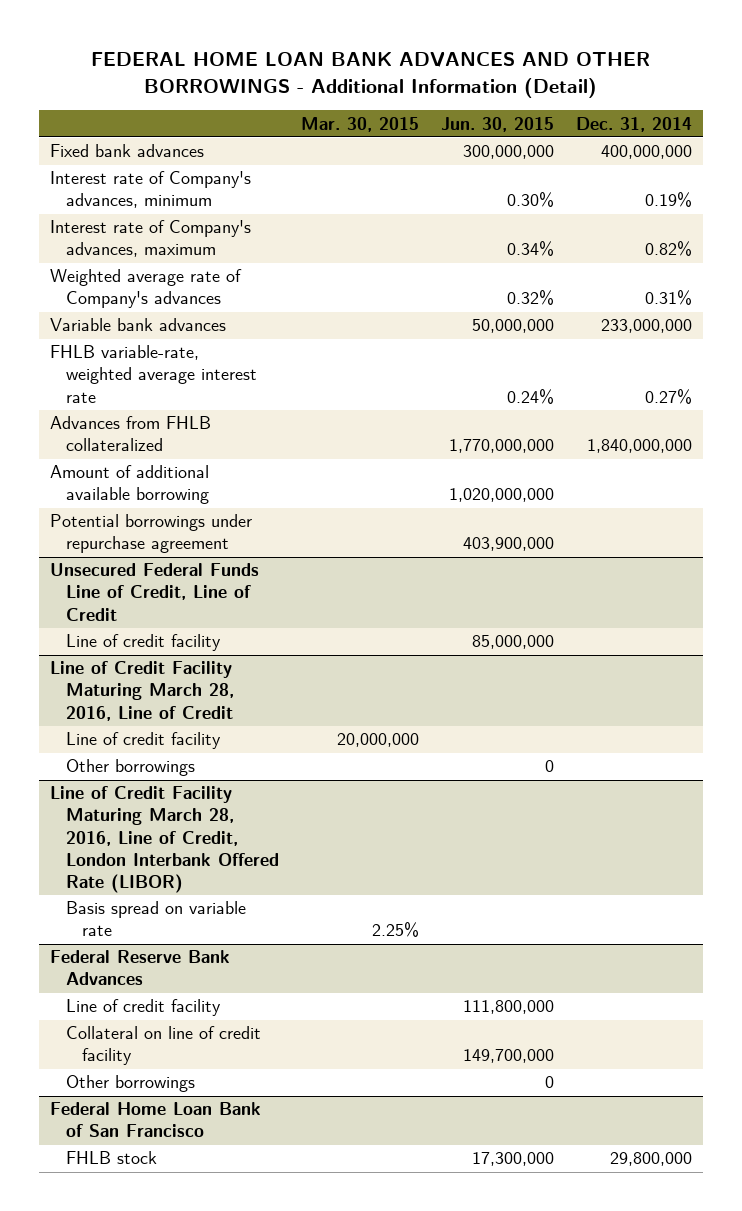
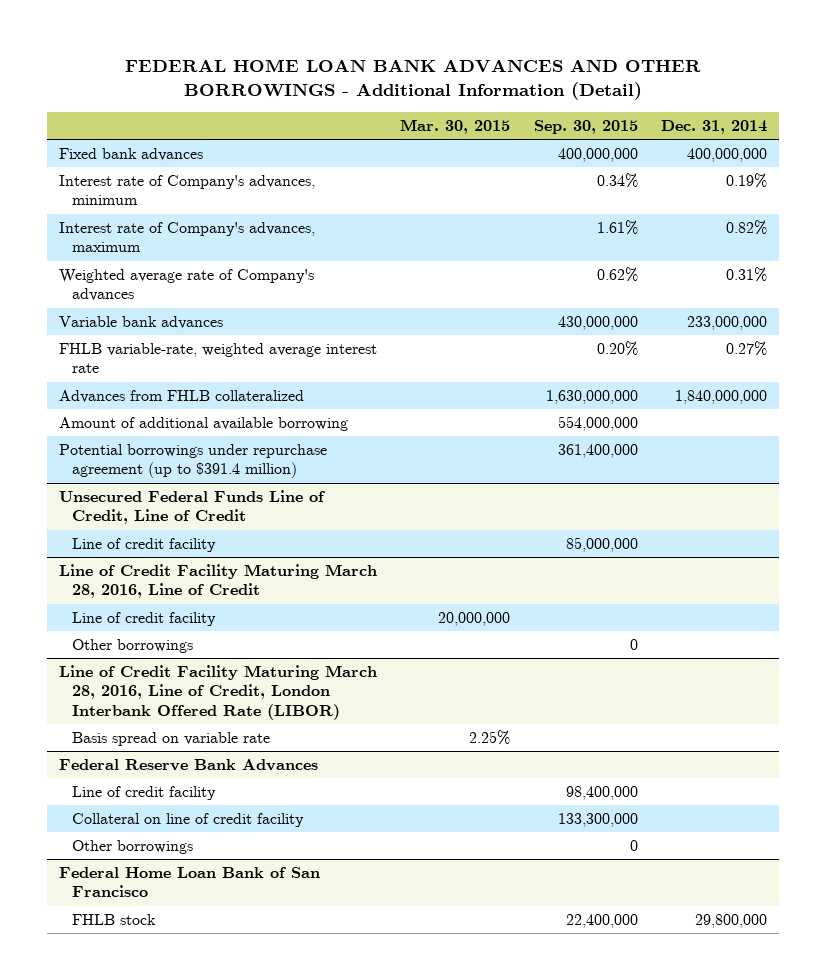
[440,116,554,132] Jun. 30, 2015 -> none
none -> [533,119,638,134] Sep. 30, 2015
[50,514,253,554] Potential borrowings under repurchase agreement -> [59,444,328,479] Potential borrowings under repurchase agreement (up to $391.4 million)

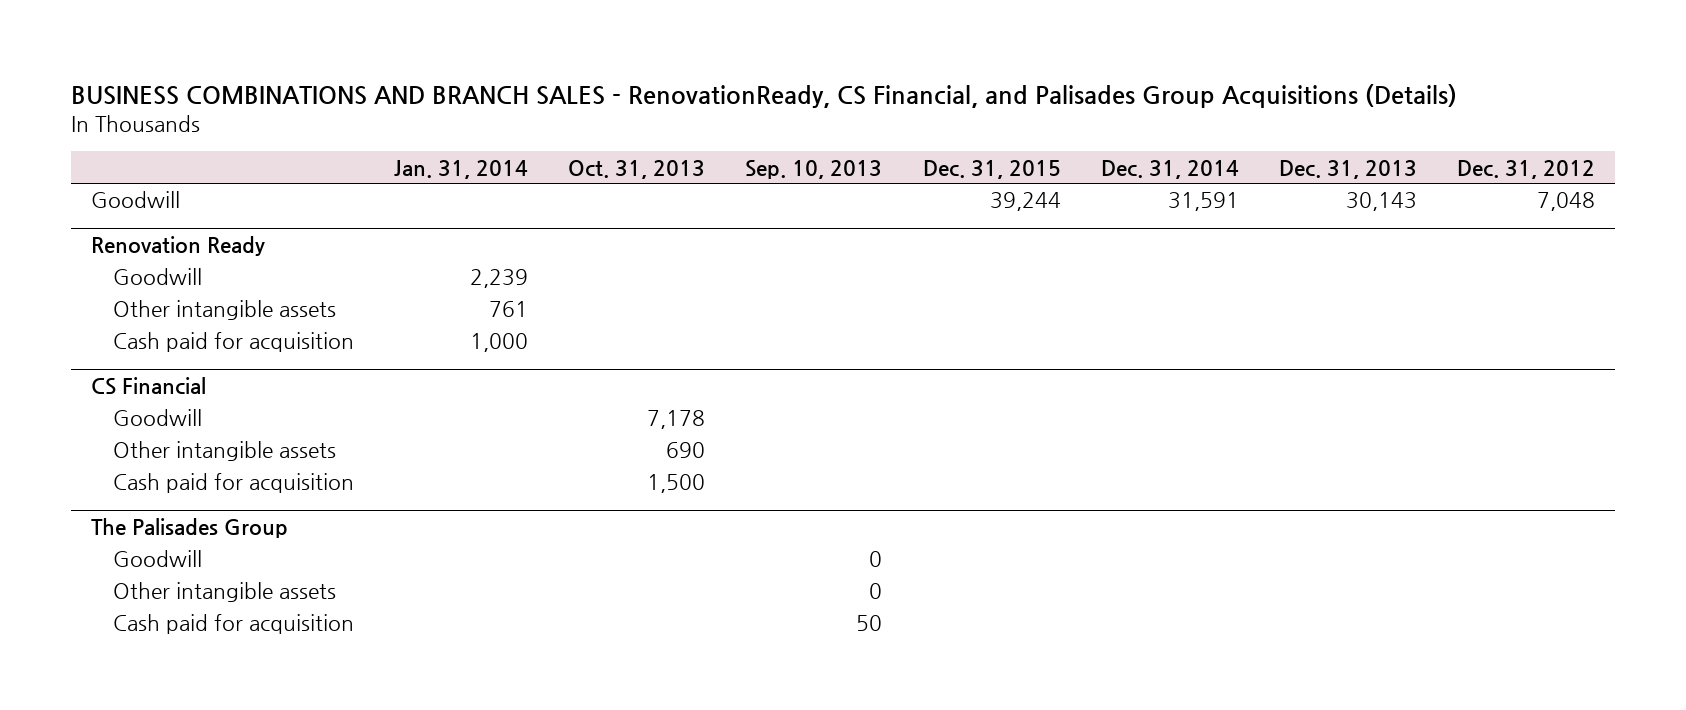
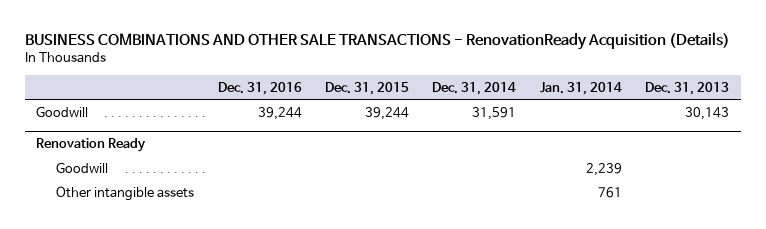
[70,83,1457,108] BUSINESS COMBINATIONS AND BRANCH SALES - RenovationReady, CS Financial, and Palisades Group Acquisitions (Details) -> [24,31,730,50] BUSINESS COMBINATIONS AND OTHER SALE TRANSACTIONS - RenovationReady Acquisition (Details)
[568,159,706,179] Oct. 31, 2013 -> none
[745,159,883,179] Sep. 10, 2013 -> none
[1456,159,1595,179] Dec. 31, 2012 -> none
none -> [217,81,302,95] Dec. 31, 2016
[113,332,355,353] Cash paid for acquisition -> none
[90,377,206,396] CS Financial -> none
[113,409,203,427] Goodwill -> none
[113,441,337,462] Other intangible assets -> none
[113,473,355,494] Cash paid for acquisition -> none
[90,518,288,539] The Palisades Group -> none
[113,550,203,568] Goodwill -> none
[113,582,337,603] Other intangible assets -> none
[113,614,355,635] Cash paid for acquisition -> none

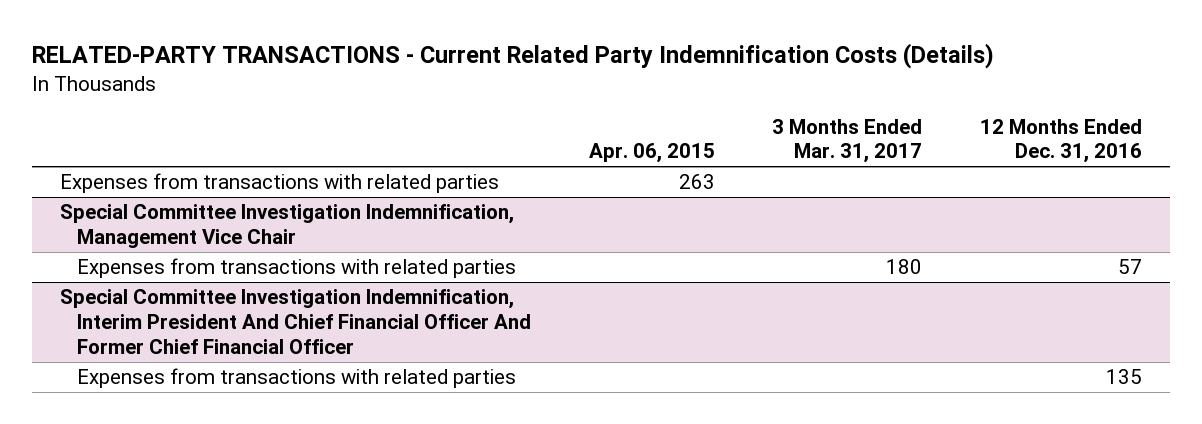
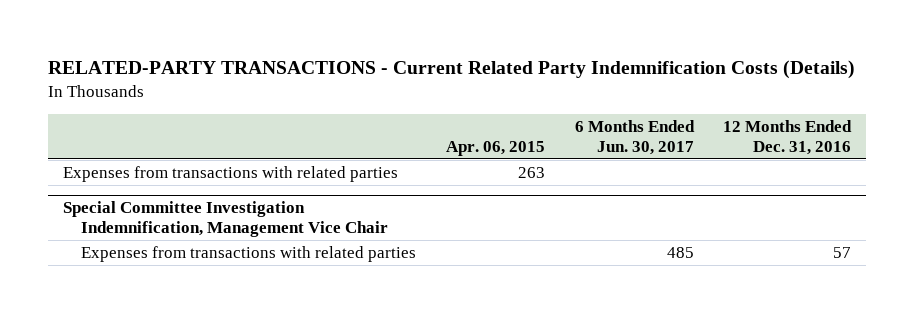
[772,118,923,164] 3 Months Ended Mar. 31, 2017 -> none
none -> [574,119,695,156] 6 Months Ended Jun. 30, 2017
[60,289,532,354] Special Committee Investigation Indemnification, Interim President And Chief Financial Officer And Former Chief Financial Officer -> none
[77,368,517,389] Expenses from transactions with related parties -> none

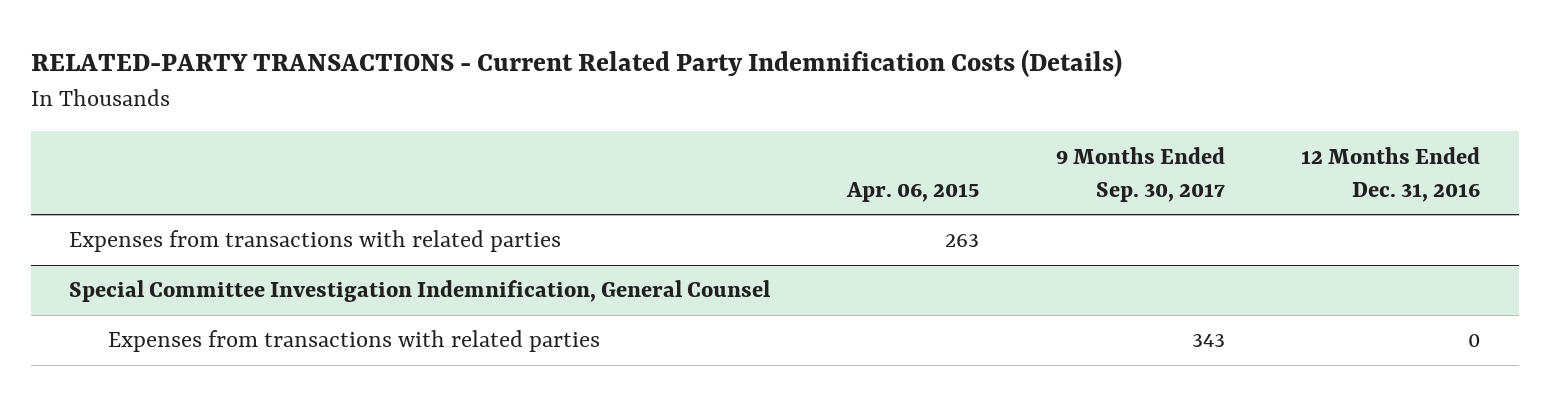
[574,119,695,156] 6 Months Ended Jun. 30, 2017 -> none
none -> [1055,146,1225,202] 9 Months Ended Sep. 30, 2017
[63,200,389,238] Special Committee Investigation Indemnification, Management Vice Chair -> none
[81,245,417,262] Expenses from transactions with related parties -> none
none -> [69,280,771,303] Special Committee Investigation Indemnification, General Counsel
none -> [108,330,601,353] Expenses from transactions with related parties

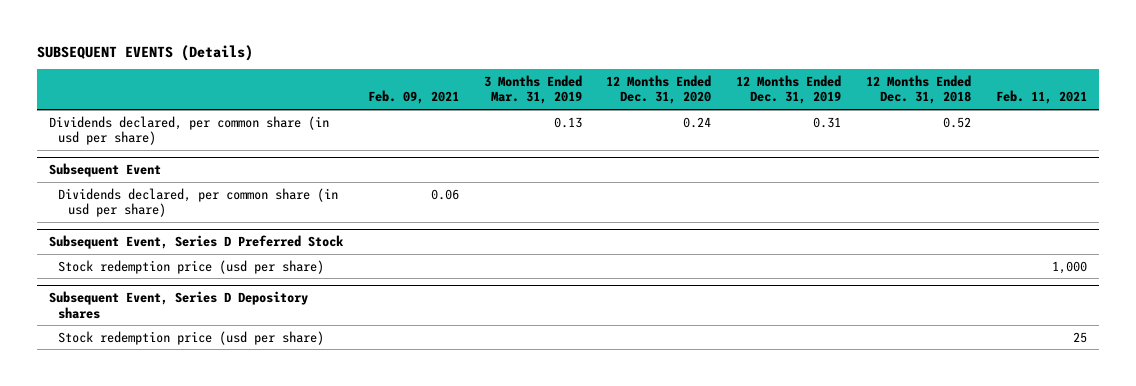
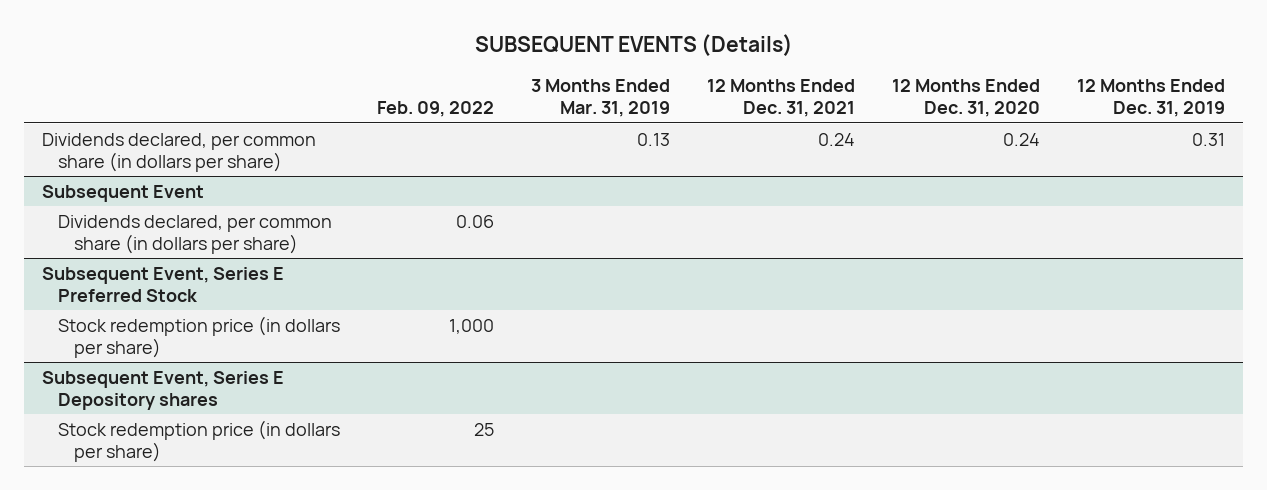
[367,90,459,105] Feb. 09, 2021 -> none
[865,74,971,105] 12 Months Ended Dec. 31, 2018 -> none
[995,90,1087,105] Feb. 11, 2021 -> none
none -> [377,101,495,118] Feb. 09, 2022
none -> [706,78,855,118] 12 Months Ended Dec. 31, 2021
[49,115,330,145] Dividends declared, per common share (in usd per share) -> [42,132,317,173] Dividends declared, per common share (in dollars per share)
[58,187,339,217] Dividends declared, per common share (in usd per share) -> [58,214,333,255] Dividends declared, per common share (in dollars per share)
[49,235,345,250] Subsequent Event, Series D Preferred Stock -> [42,266,285,303] Subsequent Event, Series E Preferred Stock
[58,259,325,274] Stock redemption price (usd per share) -> [58,315,341,359] Stock redemption price (in dollars per share)
[49,291,309,319] Subsequent Event, Series D Depository shares -> [42,370,285,411] Subsequent Event, Series E Depository shares
[58,330,325,345] Stock redemption price (usd per share) -> [58,419,341,463] Stock redemption price (in dollars per share)

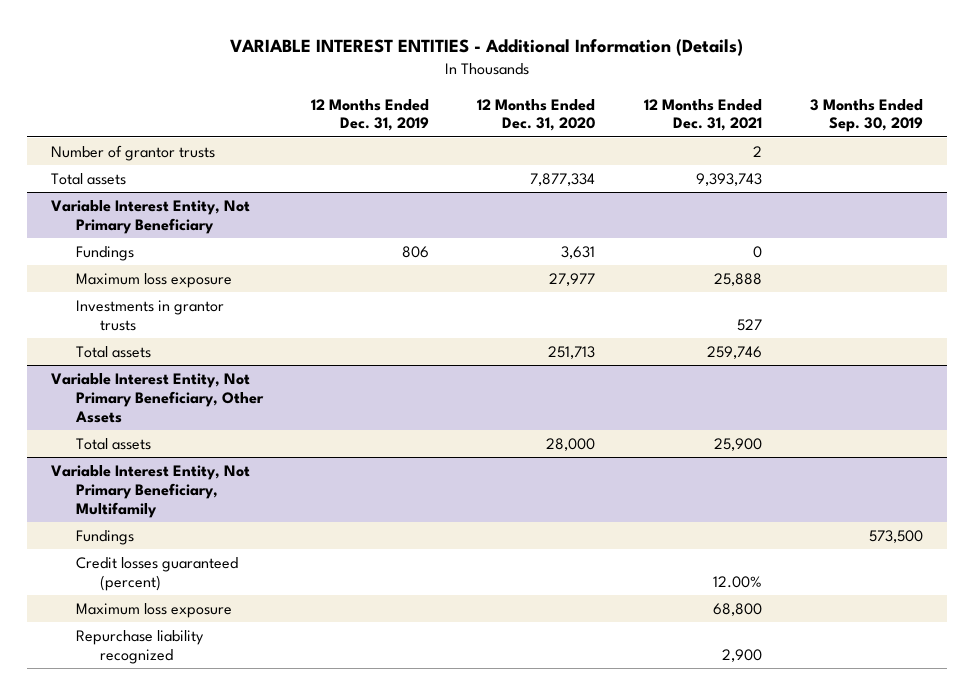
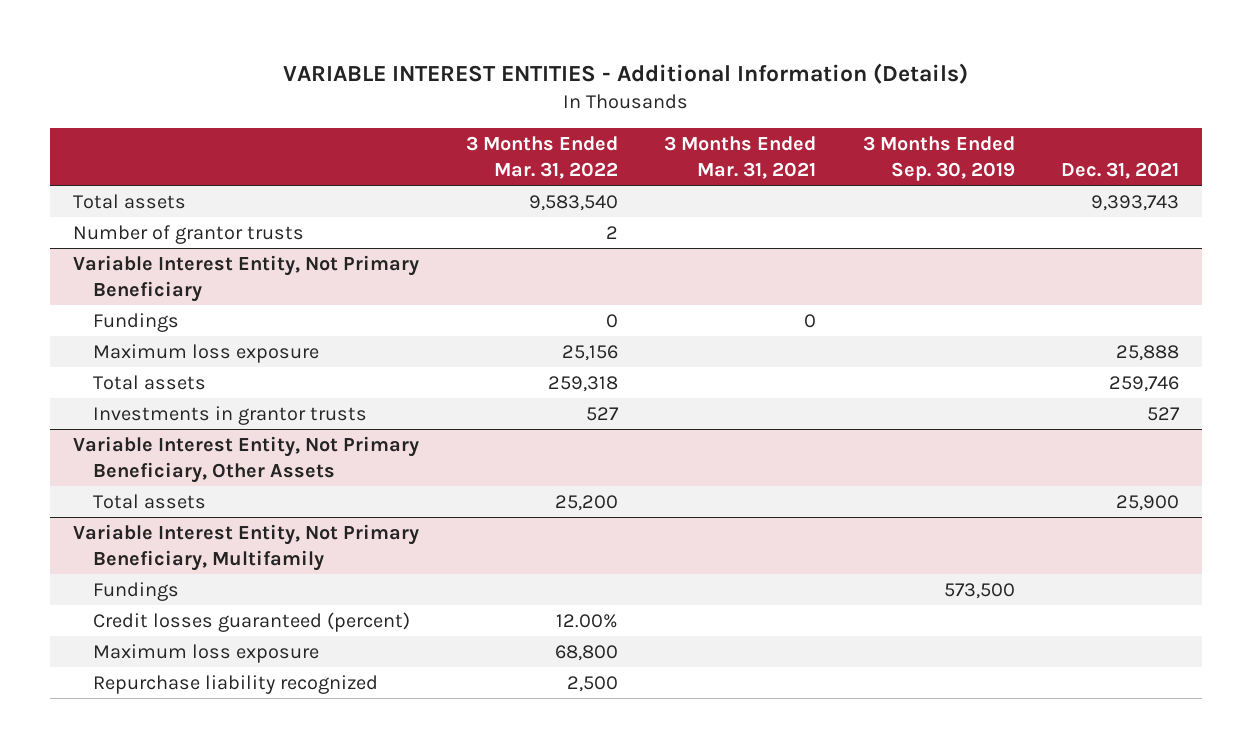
[310,98,429,132] 12 Months Ended Dec. 31, 2019 -> none
[477,98,596,132] 12 Months Ended Dec. 31, 2020 -> none
[643,98,762,132] 12 Months Ended Dec. 31, 2021 -> none
none -> [465,136,618,179] 3 Months Ended Mar. 31, 2022
none -> [664,136,817,179] 3 Months Ended Mar. 31, 2021
none -> [1061,161,1180,179] Dec. 31, 2021
[51,144,216,161] Number of grantor trusts -> [73,224,305,244] Number of grantor trusts
[75,299,224,331] Investments in grantor trusts -> [92,405,367,425] Investments in grantor trusts

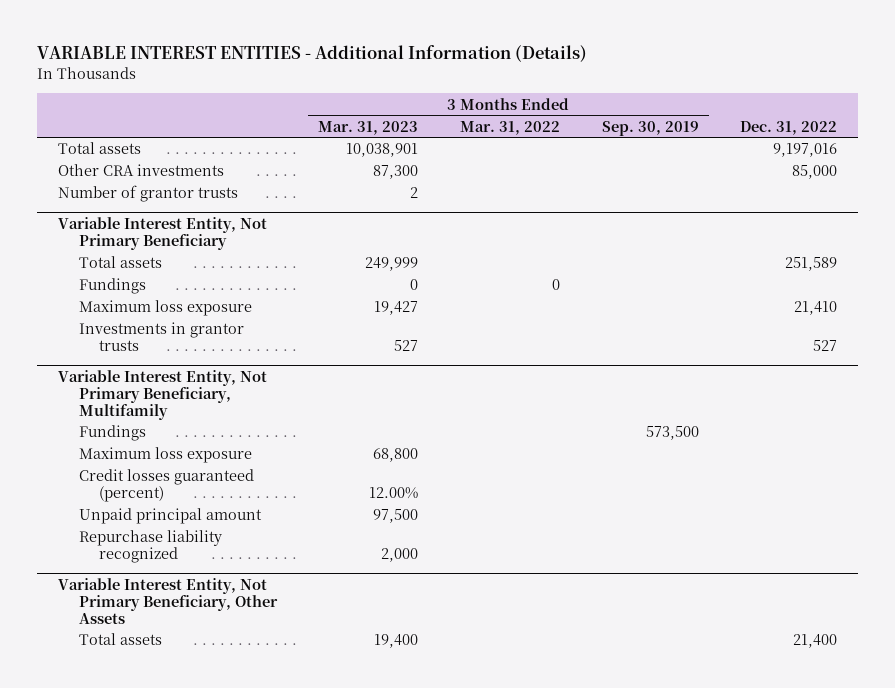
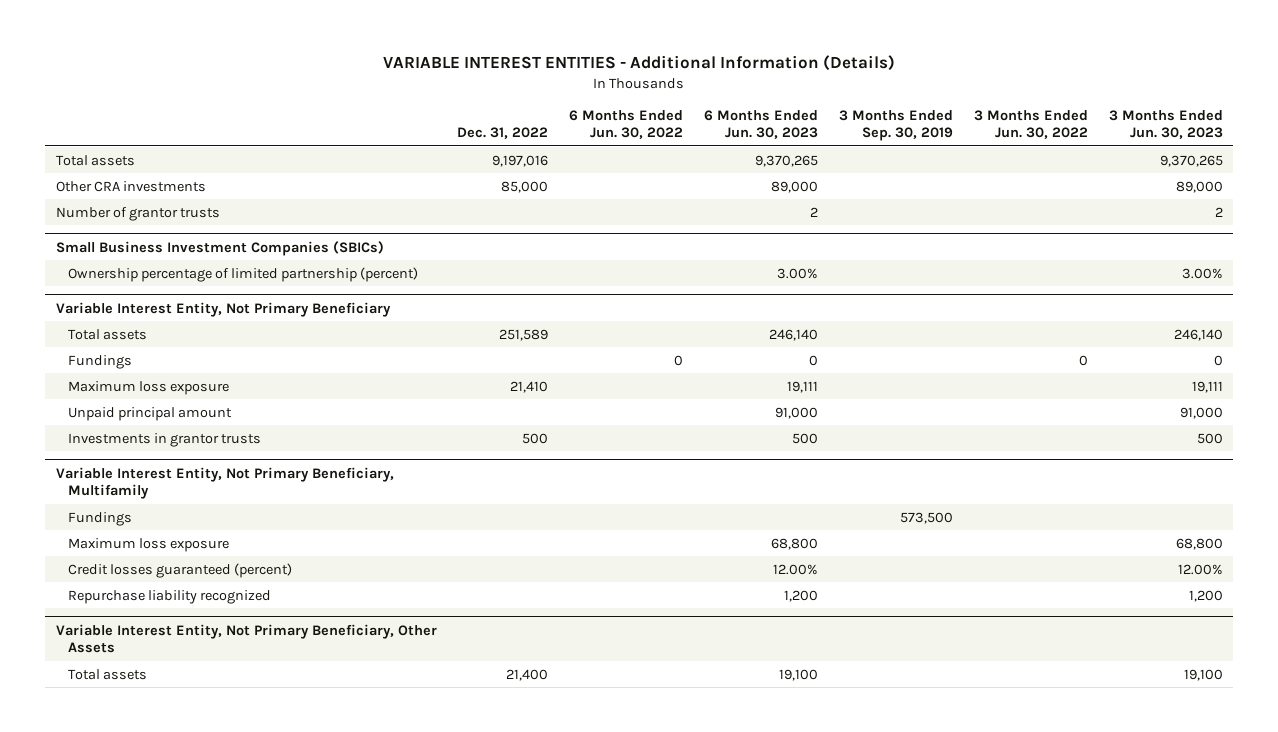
[318,120,419,135] Mar. 31, 2023 -> none
[459,120,560,135] Mar. 31, 2022 -> none
none -> [569,109,684,140] 6 Months Ended Jun. 30, 2022
none -> [704,109,819,140] 6 Months Ended Jun. 30, 2023
none -> [973,109,1088,140] 3 Months Ended Jun. 30, 2022
none -> [1108,109,1223,140] 3 Months Ended Jun. 30, 2023
none -> [55,240,384,256] Small Business Investment Companies (SBICs)
none -> [67,266,418,282] Ownership percentage of limited partnership (percent)
none -> [67,406,232,421] Unpaid principal amount
[813,340,838,352] 527 -> [522,432,549,444] 500
[78,508,262,525] Unpaid principal amount -> none

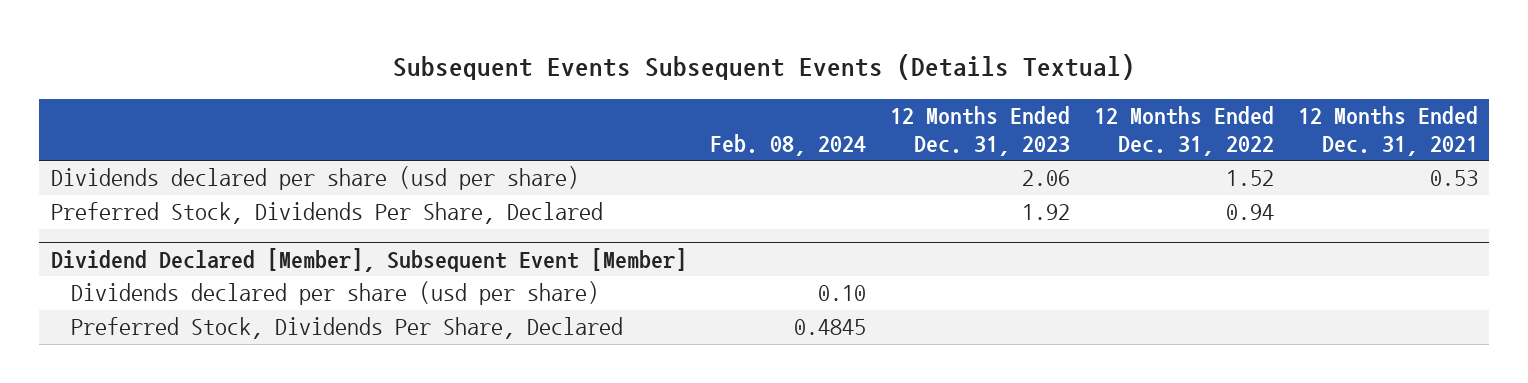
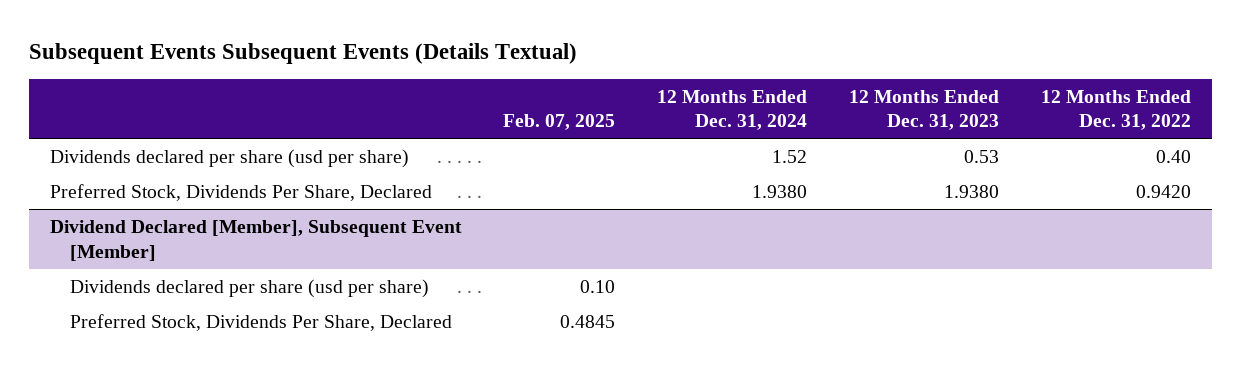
[710,133,867,156] Feb. 08, 2024 -> none
[1297,105,1478,156] 12 Months Ended Dec. 31, 2021 -> none
none -> [503,114,616,131] Feb. 07, 2025
none -> [657,89,808,131] 12 Months Ended Dec. 31, 2024
[1022,170,1071,187] 2.06 -> [963,149,999,163] 0.53
[1225,170,1274,187] 1.52 -> [1155,149,1191,163] 0.40
[1022,204,1071,221] 1.92 -> [943,184,999,198] 1.9380
[1225,204,1274,221] 0.94 -> [1135,184,1191,198] 0.9420

